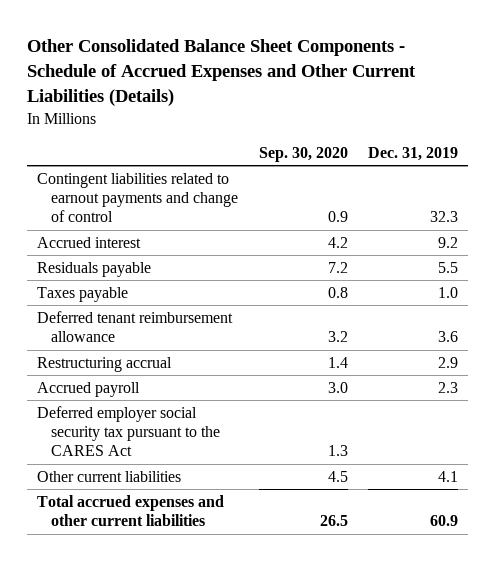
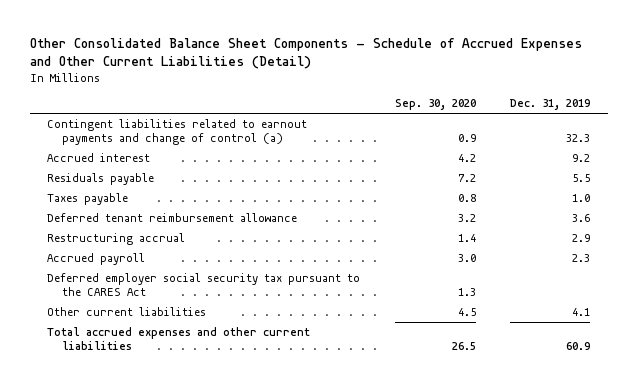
[26,38,416,107] Other Consolidated Balance Sheet Components - Schedule of Accrued Expenses and Other Current Liabilities (Details) -> [30,38,583,70] Other Consolidated Balance Sheet Components - Schedule of Accrued Expenses and Other Current Liabilities (Detail)
[36,172,239,223] Contingent liabilities related to earnout payments and change of control -> [47,118,308,145] Contingent liabilities related to earnout payments and change of control (a)

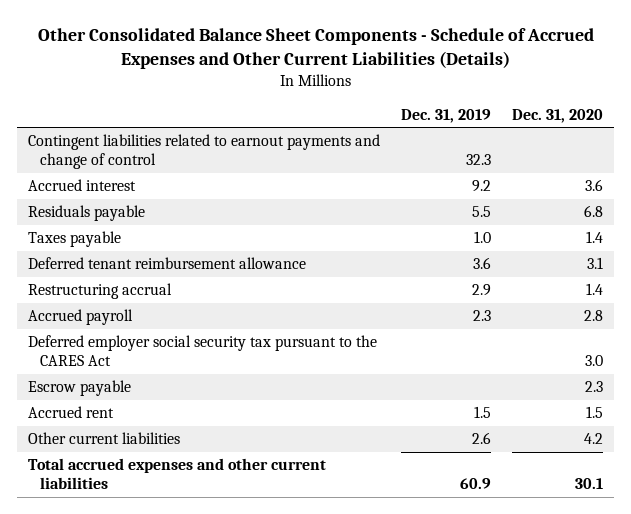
[30,38,583,70] Other Consolidated Balance Sheet Components - Schedule of Accrued Expenses and Other Current Liabilities (Detail) -> [37,28,594,70] Other Consolidated Balance Sheet Components - Schedule of Accrued Expenses and Other Current Liabilities (Details)
[394,99,476,111] Sep. 30, 2020 -> none
none -> [512,108,604,123] Dec. 31, 2020
[47,118,308,145] Contingent liabilities related to earnout payments and change of control (a) -> [27,134,380,169] Contingent liabilities related to earnout payments and change of control
none -> [27,380,131,397] Escrow payable
none -> [27,406,114,419] Accrued rent
[572,307,591,316] 4.1 -> [472,432,492,445] 2.6

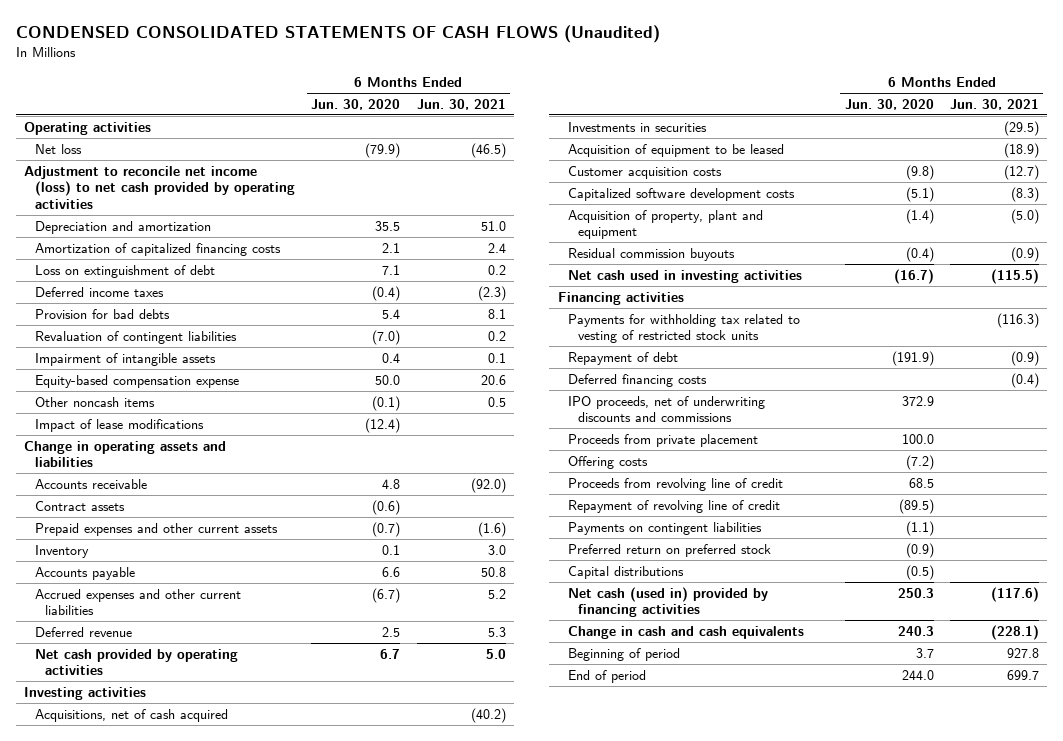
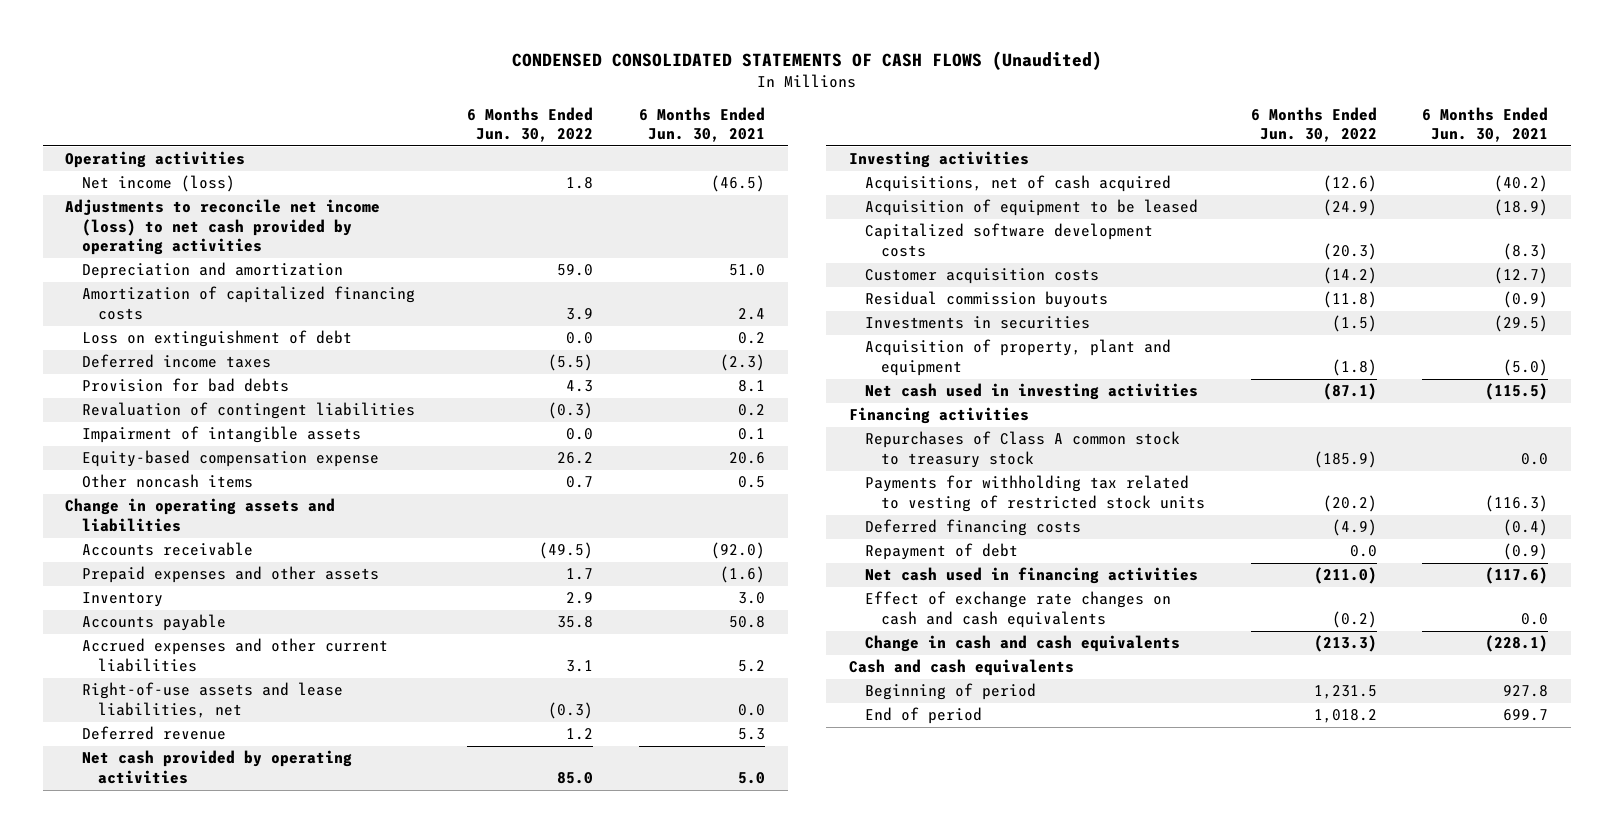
[311,98,401,110] Jun. 30, 2020 -> none
none -> [467,106,594,143] 6 Months Ended Jun. 30, 2022
[34,143,82,154] Net loss -> [81,175,235,193] Net income (loss)
[24,165,295,209] Adjustment to reconcile net income (loss) to net cash provided by operating activities -> [65,199,381,256] Adjustments to reconcile net income (loss) to net cash provided by operating activities
[34,418,204,432] Impact of lease modifications -> none
[34,500,125,511] Contract assets -> none
[34,522,278,536] Prepaid expenses and other current assets -> [81,566,379,584] Prepaid expenses and other assets
none -> [81,682,343,718] Right-of-use assets and lease liabilities, net
[568,165,723,179] Customer acquisition costs -> [864,268,1099,285] Customer acquisition costs
[568,121,708,132] Investments in securities -> [864,316,1090,330] Investments in securities
[568,209,764,240] Acquisition of property, plant and equipment -> [864,339,1171,376] Acquisition of property, plant and equipment
none -> [864,431,1180,468] Repurchases of Class A common stock to treasury stock
[568,395,766,423] IPO proceeds, net of underwriting discounts and commissions -> none
[568,433,759,447] Proceeds from private placement -> none
[568,455,649,469] Offering costs -> none
[568,477,784,491] Proceeds from revolving line of credit -> none
[568,499,781,513] Repayment of revolving line of credit -> none
[568,521,763,535] Payments on contingent liabilities -> none
[568,543,772,557] Preferred return on preferred stock -> none
[568,565,685,579] Capital distributions -> none
[568,351,679,365] Repayment of debt -> [864,543,1018,561] Repayment of debt
[568,586,769,618] Net cash (used in) provided by financing activities -> [864,567,1198,585] Net cash used in financing activities
none -> [864,591,1171,628] Effect of exchange rate changes on cash and cash equivalents
none -> [848,659,1074,677] Cash and cash equivalents

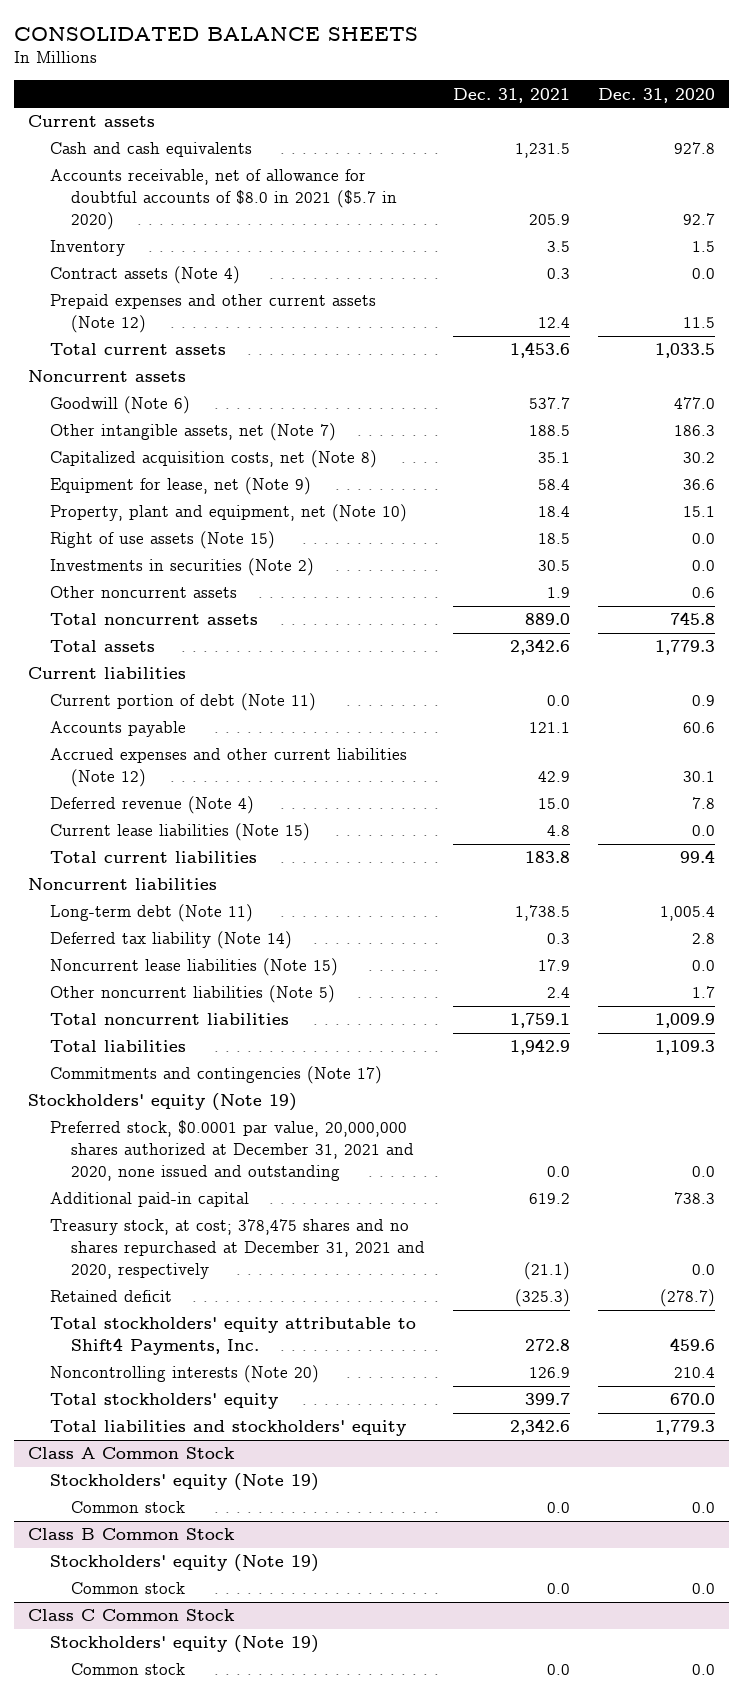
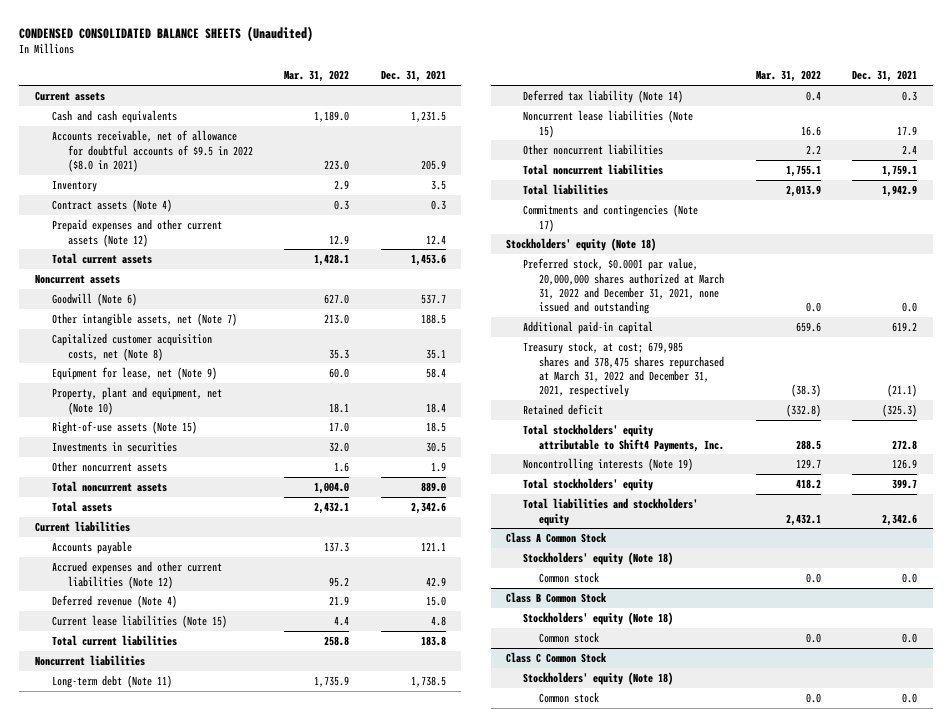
[14,26,419,41] CONSOLIDATED BALANCE SHEETS -> [19,25,314,42] CONDENSED CONSOLIDATED BALANCE SHEETS (Unaudited)
[597,87,715,103] Dec. 31, 2020 -> none
none -> [284,70,350,83] Mar. 31, 2022
[49,169,398,231] Accounts receivable, net of allowance for doubtful accounts of $8.0 in 2021 ($5.7 in 2020) -> [51,130,254,173] Accounts receivable, net of allowance for doubtful accounts of $9.5 in 2022 ($8.0 in 2021)
[49,450,377,469] Capitalized acquisition costs, net (Note 8) -> [51,333,212,361] Capitalized customer acquisition costs, net (Note 8)
[49,531,275,550] Right of use assets (Note 15) -> [51,421,197,435] Right-of-use assets (Note 15)
[49,558,314,577] Investments in securities (Note 2) -> [51,442,177,453] Investments in securities
[49,693,316,712] Current portion of debt (Note 11) -> none
[49,985,335,1004] Other noncurrent liabilities (Note 5) -> [522,144,663,156] Other noncurrent liabilities
[28,1093,298,1112] Stockholders' equity (Note 19) -> [506,238,657,252] Stockholders' equity (Note 18)
[49,1120,415,1182] Preferred stock, $0.0001 par value, 20,000,000 shares authorized at December 31, 2021 and 2020, none issued and outstanding -> [522,258,725,315] Preferred stock, $0.0001 par value, 20,000,000 shares authorized at March 31, 2022 and December 31, 2021, none issued and outstanding
[49,1219,426,1280] Treasury stock, at cost; 378,475 shares and no shares repurchased at December 31, 2021 and 2020, respectively -> [522,341,725,398] Treasury stock, at cost; 679,985 shares and 378,475 shares repurchased at March 31, 2022 and December 31, 2021, respectively
[49,1365,319,1384] Noncontrolling interests (Note 20) -> [522,458,693,472] Noncontrolling interests (Note 19)
[49,1473,319,1492] Stockholders' equity (Note 19) -> [522,552,673,566] Stockholders' equity (Note 18)
[49,1554,319,1573] Stockholders' equity (Note 19) -> [522,612,673,626] Stockholders' equity (Note 18)
[49,1635,319,1654] Stockholders' equity (Note 19) -> [522,672,673,686] Stockholders' equity (Note 18)

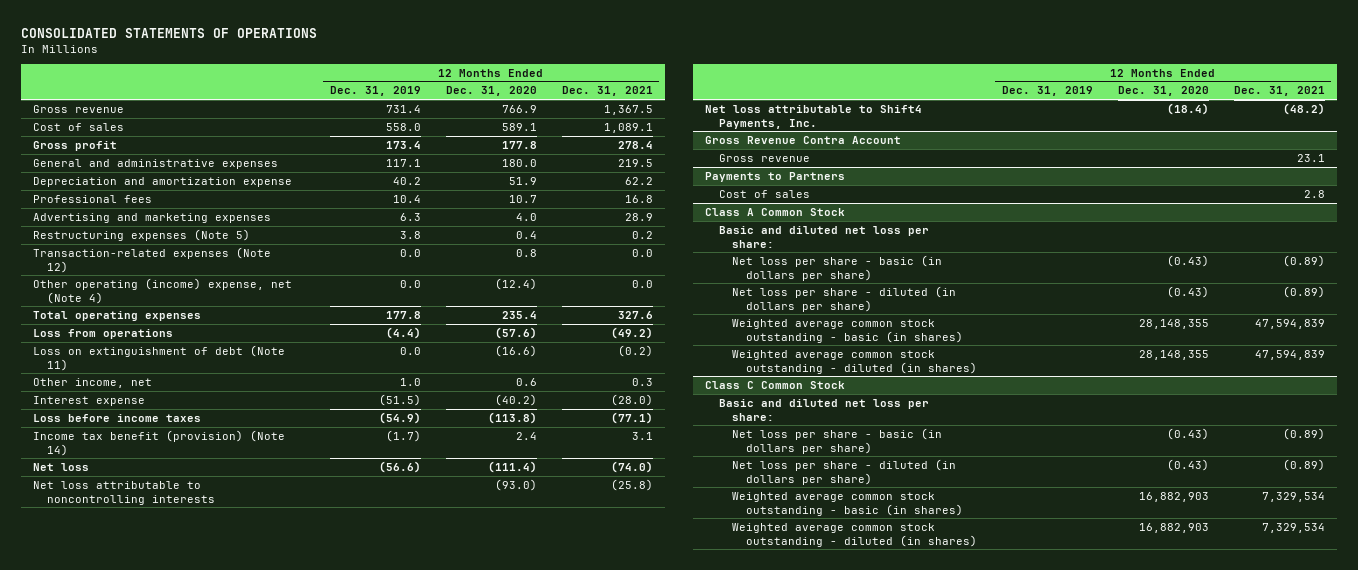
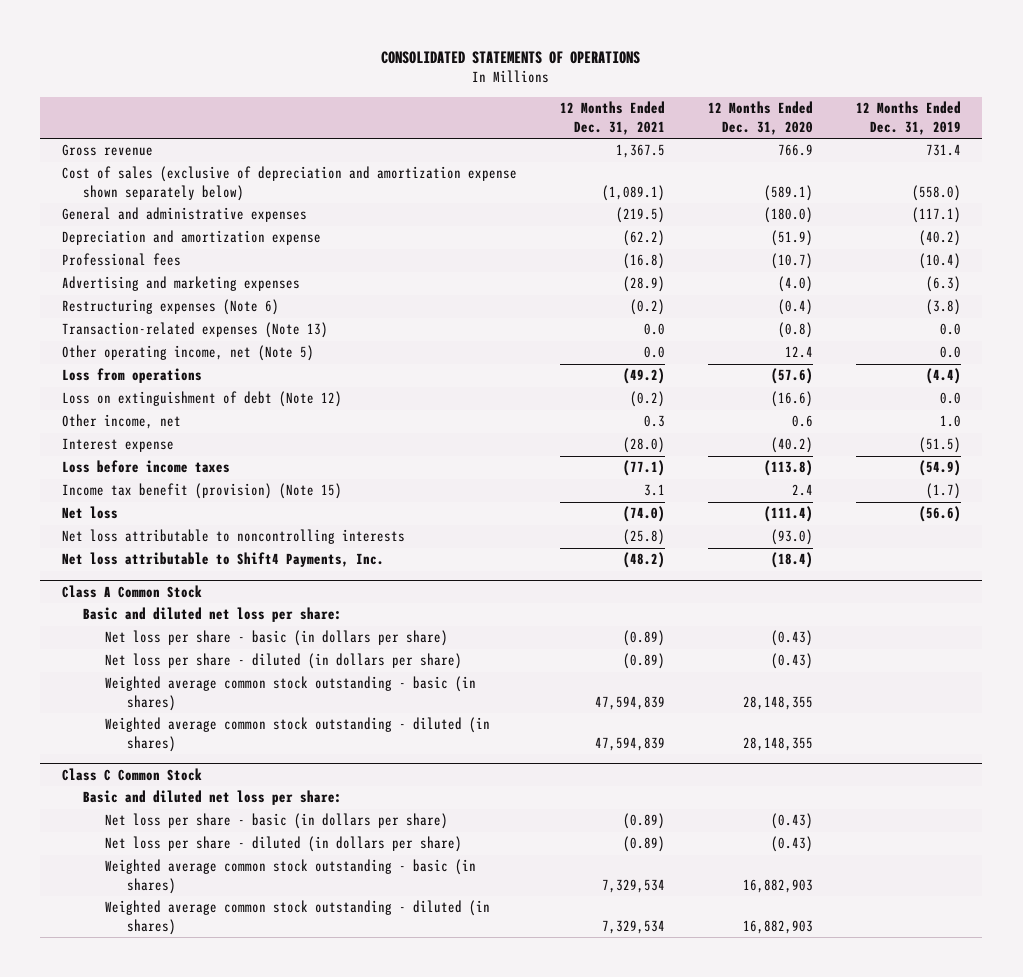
[33,122,125,131] Cost of sales -> none
[33,140,118,151] Gross profit -> none
[33,310,202,321] Total operating expenses -> none
none -> [61,166,517,201] Cost of sales (exclusive of depreciation and amortization expense shown separately below)
[385,158,421,167] 117.1 -> [911,207,961,224] (117.1)
[501,158,537,167] 180.0 -> [763,207,813,224] (180.0)
[617,158,653,167] 219.5 -> [615,207,665,224] (219.5)
[392,176,421,185] 40.2 -> [918,230,961,247] (40.2)
[508,176,537,185] 51.9 -> [770,230,813,247] (51.9)
[624,176,653,185] 62.2 -> [622,230,665,247] (62.2)
[392,194,421,203] 10.4 -> [918,253,961,270] (10.4)
[508,194,537,203] 10.7 -> [770,253,813,270] (10.7)
[624,194,653,203] 16.8 -> [622,253,665,270] (16.8)
[399,212,421,221] 6.3 -> [925,276,961,293] (6.3)
[515,212,537,221] 4.0 -> [777,276,813,293] (4.0)
[624,212,653,221] 28.9 -> [622,276,665,293] (28.9)
[33,228,251,241] Restructuring expenses (Note 5) -> [61,299,279,316] Restructuring expenses (Note 6)
[399,230,421,239] 3.8 -> [925,299,961,316] (3.8)
[515,230,537,239] 0.4 -> [777,299,813,316] (0.4)
[631,230,653,239] 0.2 -> [629,299,665,316] (0.2)
[33,246,272,273] Transaction-related expenses (Note 12) -> [61,322,328,339] Transaction-related expenses (Note 13)
[515,248,537,257] 0.8 -> [777,322,813,339] (0.8)
[33,277,293,304] Other operating (income) expense, net (Note 4) -> [61,345,314,362] Other operating income, net (Note 5)
[494,277,537,290] (12.4) -> [784,346,813,359] 12.4
[33,344,286,371] Loss on extinguishment of debt (Note 11) -> [61,391,342,408] Loss on extinguishment of debt (Note 12)
[33,429,286,456] Income tax benefit (provision) (Note 14) -> [61,483,342,500] Income tax benefit (provision) (Note 15)
[705,135,902,144] Gross Revenue Contra Account -> none
[718,153,810,162] Gross revenue -> none
[705,171,846,182] Payments to Partners -> none
[718,189,810,198] Cost of sales -> none

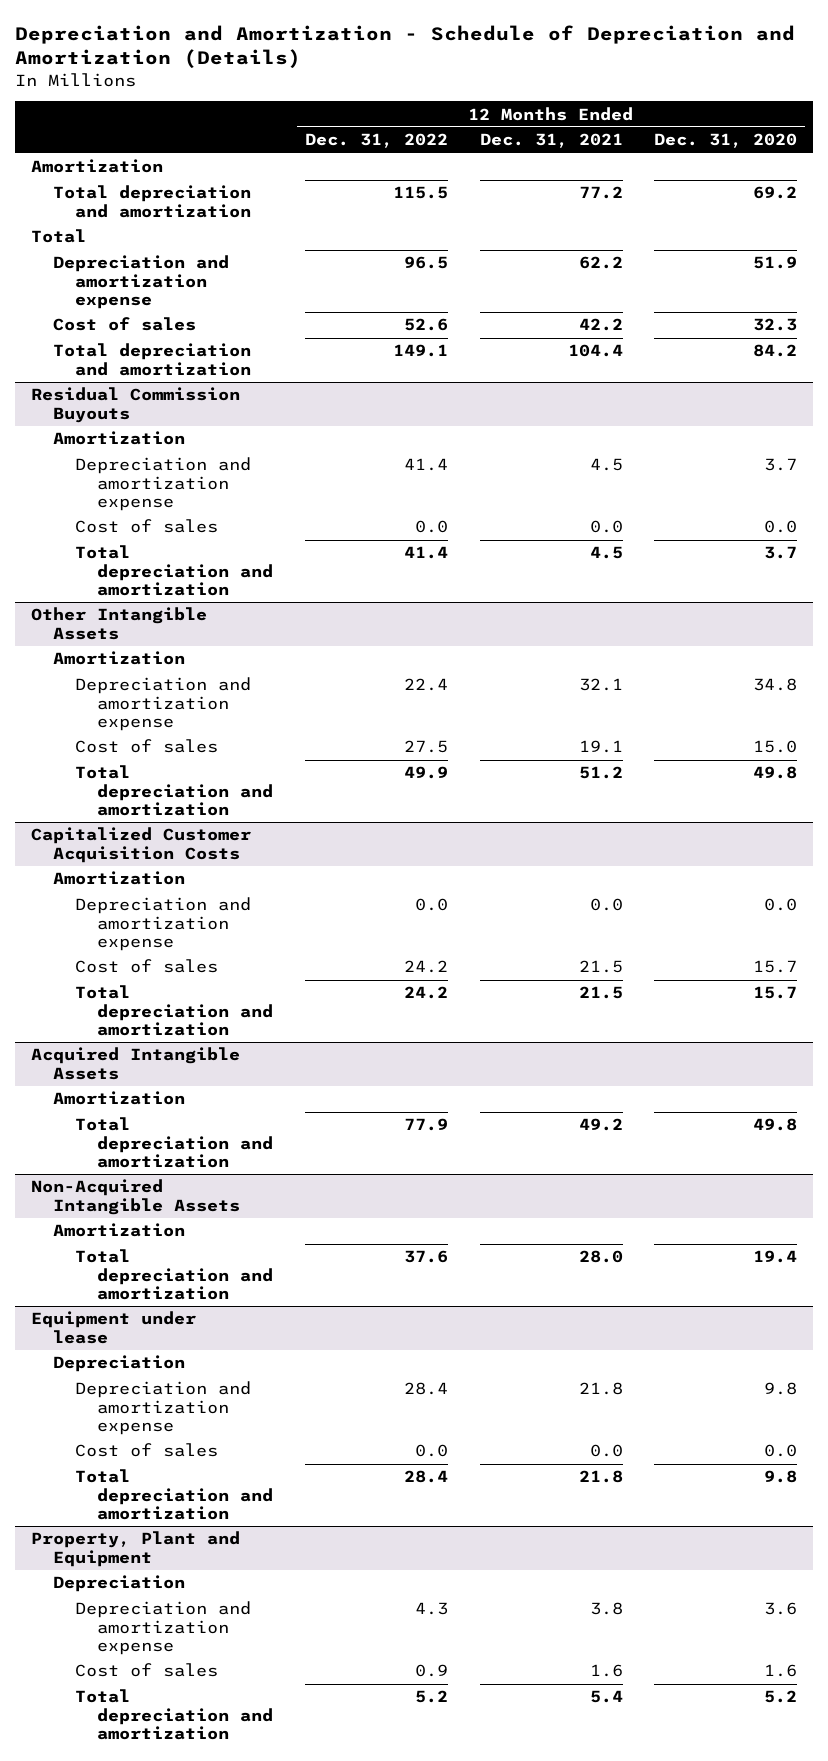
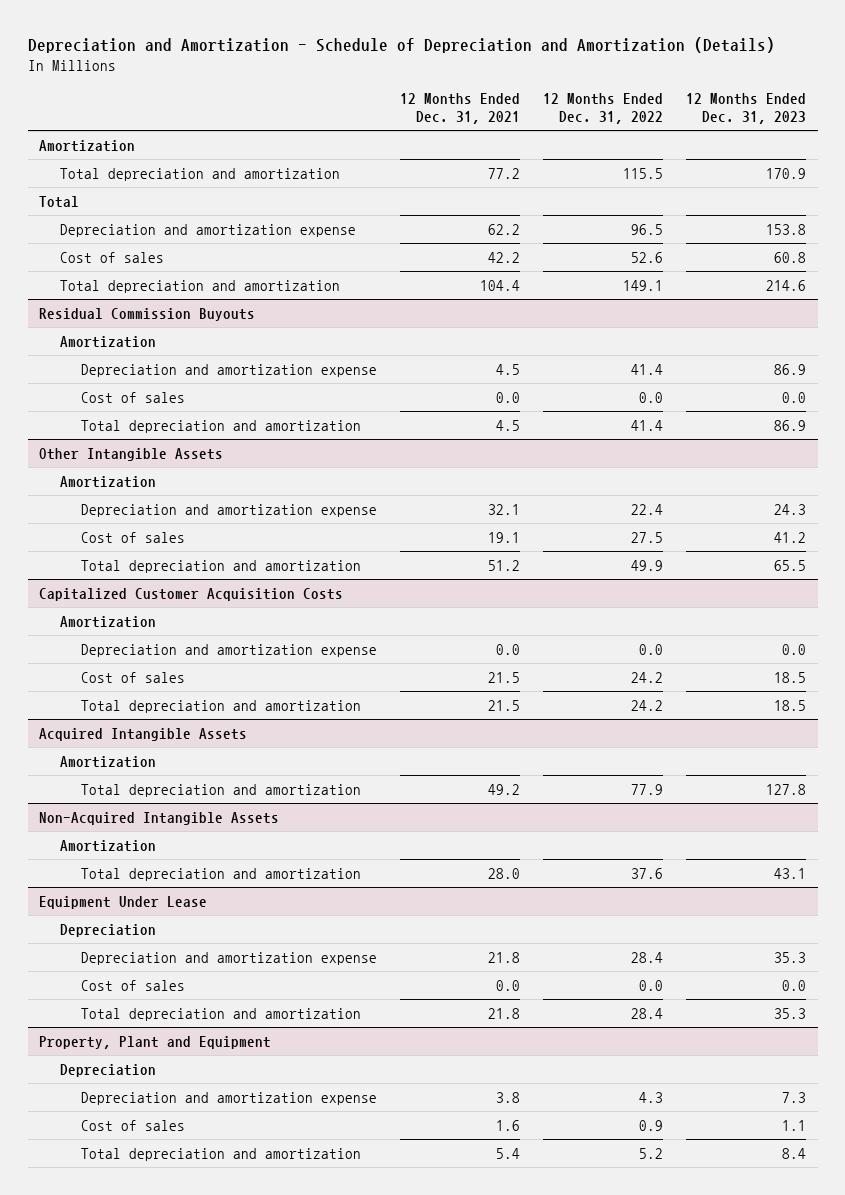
[654,133,798,149] Dec. 31, 2020 -> none
none -> [686,92,807,124] 12 Months Ended Dec. 31, 2023
[31,1311,197,1344] Equipment under lease -> [39,895,208,909] Equipment Under Lease

